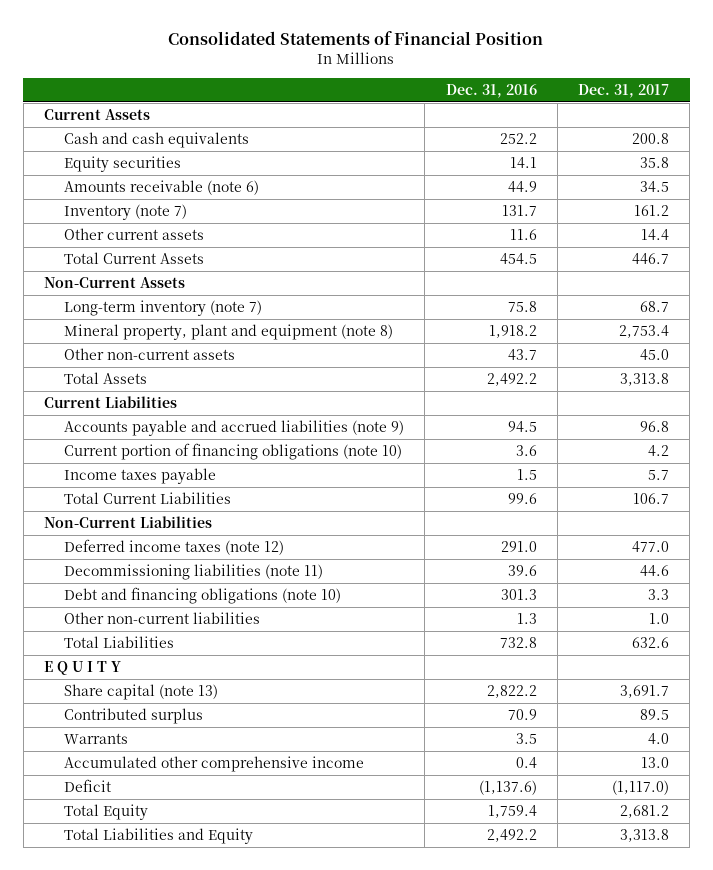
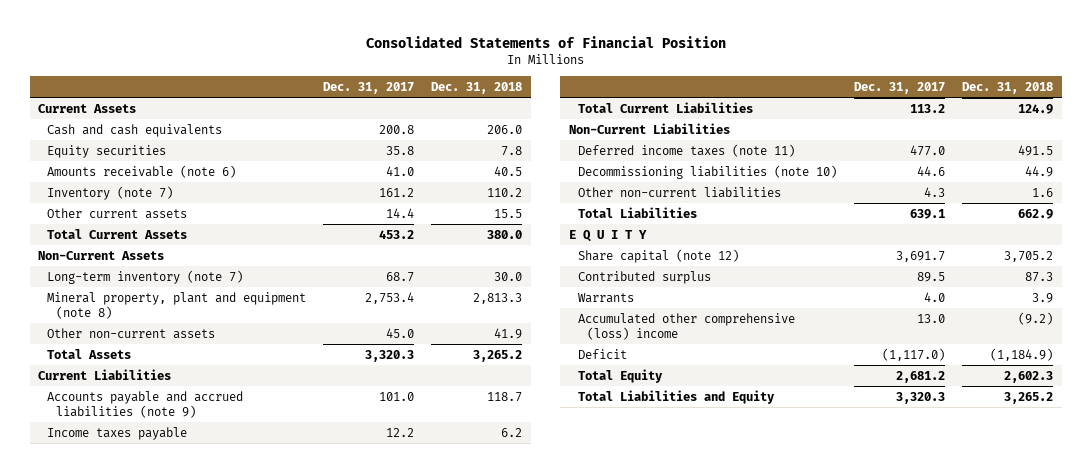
[445,83,537,98] Dec. 31, 2016 -> none
none -> [431,81,523,94] Dec. 31, 2018
[640,181,670,193] 34.5 -> [386,165,415,176] 41.0
[632,253,670,265] 446.7 -> [379,229,415,239] 453.2
[620,373,670,387] 3,313.8 -> [365,349,415,362] 3,320.3
[64,443,403,461] Current portion of financing obligations (note 10) -> none
[640,421,670,433] 96.8 -> [379,391,415,401] 101.0
[648,470,670,481] 5.7 -> [386,427,415,437] 12.2
[633,493,670,505] 106.7 -> [909,103,945,113] 113.2
[64,587,342,605] Debt and financing obligations (note 10) -> none
[64,539,285,556] Deferred income taxes (note 12) -> [577,143,795,157] Deferred income taxes (note 11)
[64,564,324,581] Decommissioning liabilities (note 11) -> [577,164,837,179] Decommissioning liabilities (note 10)
[649,613,670,625] 1.0 -> [923,186,945,197] 4.3
[632,637,670,649] 632.6 -> [909,208,945,219] 639.1
[64,684,219,701] Share capital (note 13) -> [577,248,739,263] Share capital (note 12)
[64,756,365,773] Accumulated other comprehensive income -> [577,312,795,340] Accumulated other comprehensive (loss) income
[620,829,670,843] 3,313.8 -> [895,391,945,404] 3,320.3

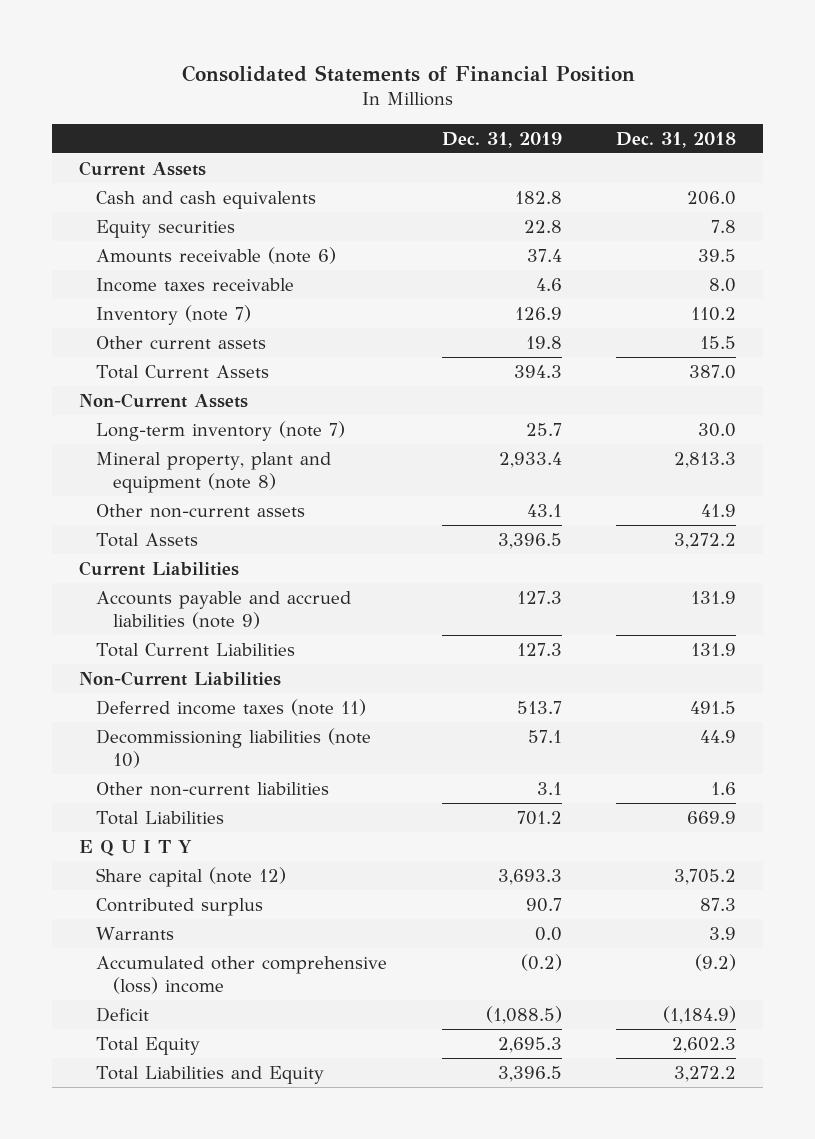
[323,81,415,94] Dec. 31, 2017 -> none
none -> [441,131,562,148] Dec. 31, 2019
[494,165,523,176] 40.5 -> [697,248,736,262] 39.5
none -> [96,277,295,292] Income taxes receivable
[487,229,523,239] 380.0 -> [688,364,736,379] 387.0
[473,349,523,362] 3,265.2 -> [673,532,736,549] 3,272.2
[46,426,187,440] Income taxes payable -> none
[487,391,523,402] 118.7 -> [690,590,736,604] 131.9
[1018,103,1054,114] 124.9 -> [690,642,736,656] 131.9
[1018,208,1054,219] 662.9 -> [686,810,736,824] 669.9
[1004,391,1054,404] 3,265.2 -> [673,1065,736,1082] 3,272.2

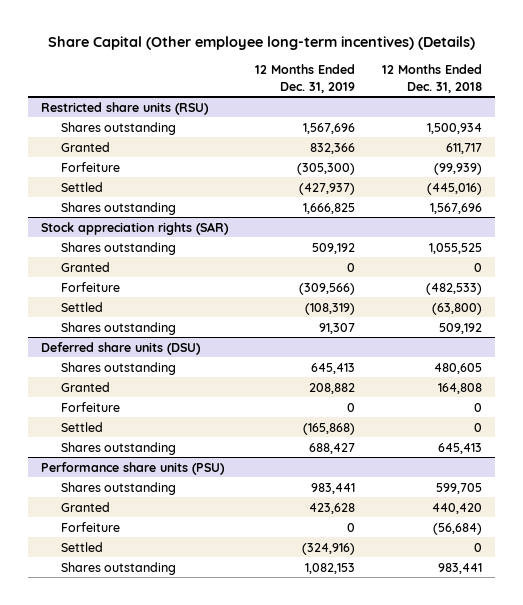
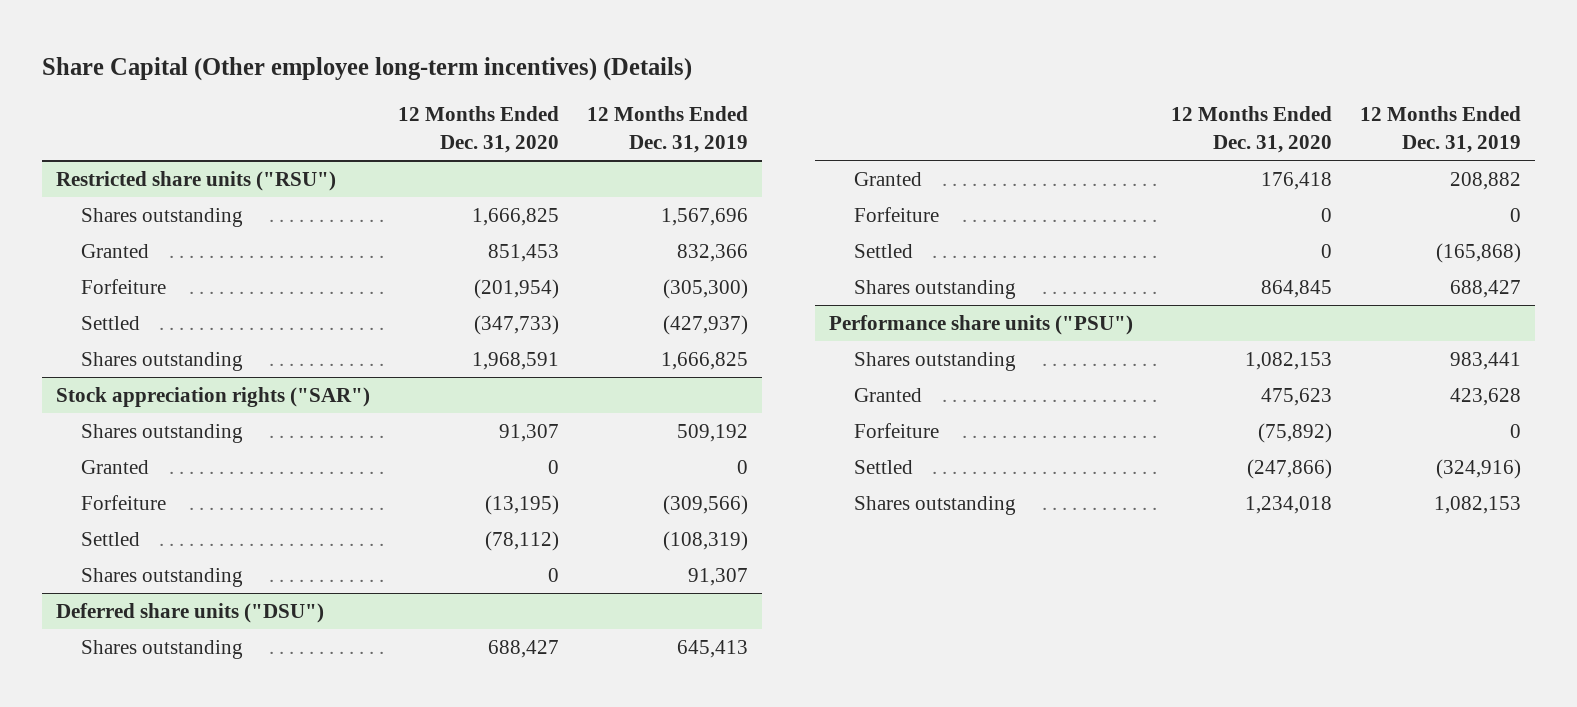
[381,64,482,93] 12 Months Ended Dec. 31, 2018 -> none
none -> [397,106,559,153] 12 Months Ended Dec. 31, 2020
[41,101,210,115] Restricted share units (RSU) -> [56,171,337,192] Restricted share units ("RSU")
[41,221,230,235] Stock appreciation rights (SAR) -> [56,387,371,408] Stock appreciation rights ("SAR")
[41,341,202,355] Deferred share units (DSU) -> [56,603,325,624] Deferred share units ("DSU")
[41,461,226,475] Performance share units (PSU) -> [828,315,1133,336] Performance share units ("PSU")

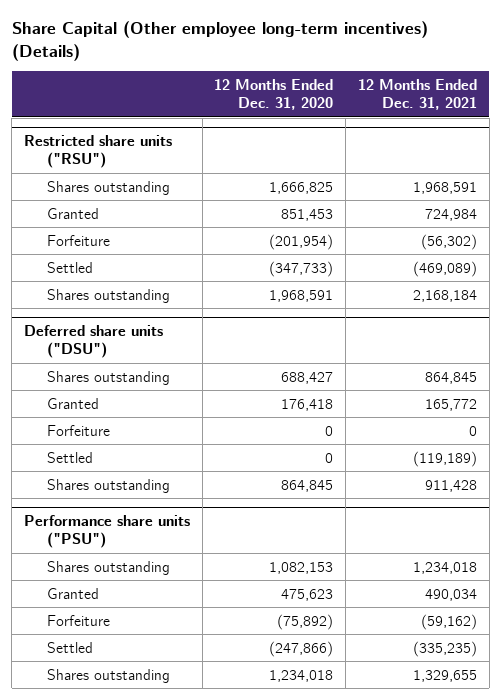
[586,106,748,153] 12 Months Ended Dec. 31, 2019 -> none
none -> [357,78,477,111] 12 Months Ended Dec. 31, 2021
[56,387,371,408] Stock appreciation rights ("SAR") -> none
[81,424,244,444] Shares outstanding -> none
[81,460,150,475] Granted -> none
[81,495,167,511] Forfeiture -> none
[81,532,141,547] Settled -> none
[81,568,244,588] Shares outstanding -> none

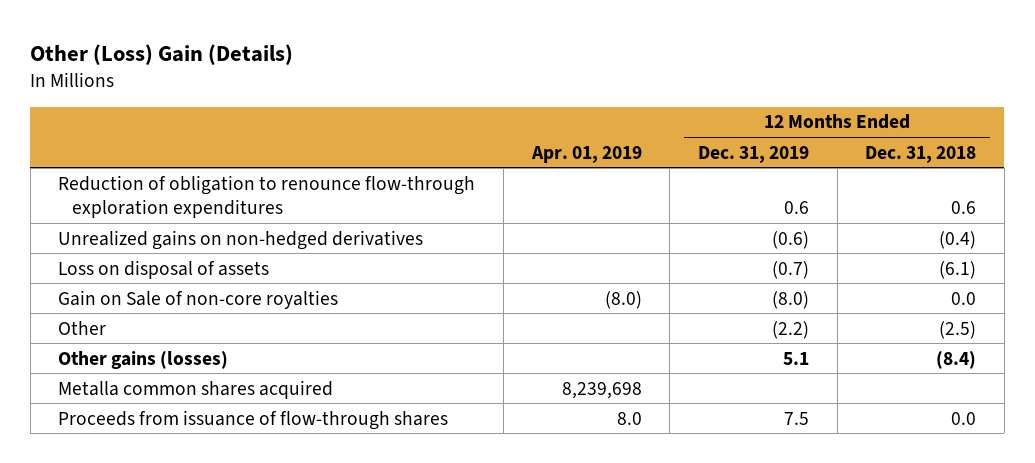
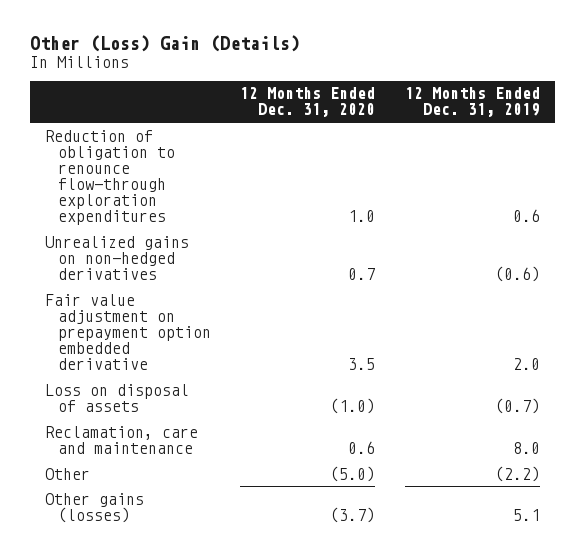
[530,145,642,163] Apr. 01, 2019 -> none
[865,145,977,163] Dec. 31, 2018 -> none
none -> [240,87,376,118] 12 Months Ended Dec. 31, 2020
none -> [45,293,211,371] Fair value adjustment on prepayment option embedded derivative
[58,289,339,309] Gain on Sale of non-core royalties -> none
none -> [45,425,199,454] Reclamation, care and maintenance
[58,379,334,399] Metalla common shares acquired -> none
[58,409,449,430] Proceeds from issuance of flow-through shares -> none

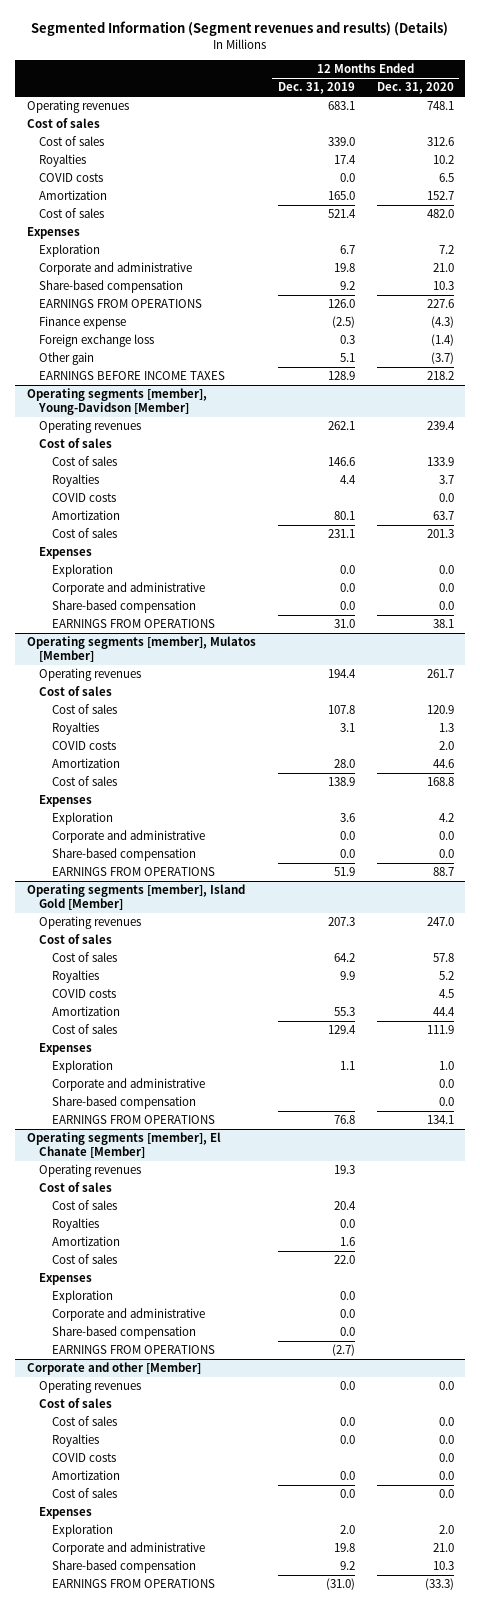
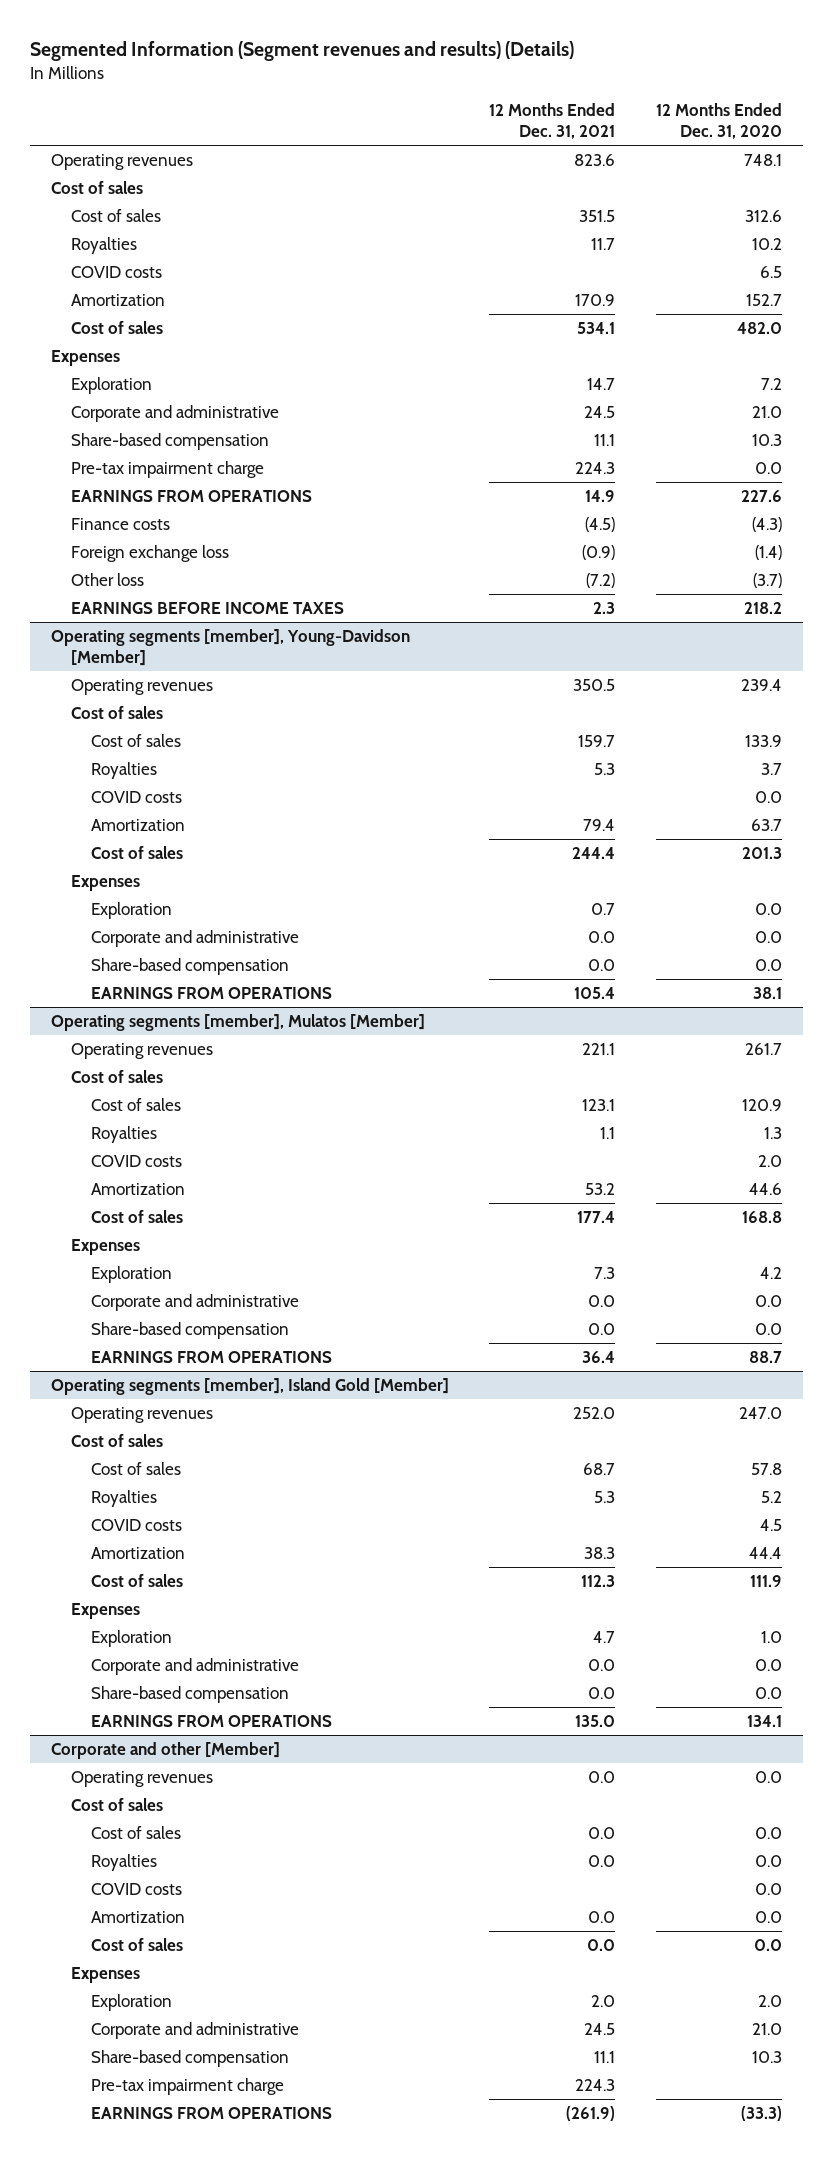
[277,82,355,95] Dec. 31, 2019 -> none
none -> [489,102,616,140] 12 Months Ended Dec. 31, 2021
none -> [70,460,264,478] Pre-tax impairment charge
[39,316,127,330] Finance expense -> [70,517,170,530] Finance costs
[39,352,95,366] Other gain -> [70,572,144,586] Other loss
[26,1132,221,1158] Operating segments [member], El Chanate [Member] -> none
[39,1164,142,1178] Operating revenues -> none
[39,1182,113,1193] Cost of sales -> none
[51,1200,117,1211] Cost of sales -> none
[51,1218,99,1232] Royalties -> none
[51,1236,120,1247] Amortization -> none
[51,1254,117,1265] Cost of sales -> none
[39,1273,93,1286] Expenses -> none
[51,1290,113,1304] Exploration -> none
[51,1308,205,1322] Corporate and administrative -> none
[51,1326,196,1340] Share-based compensation -> none
[51,1345,215,1355] EARNINGS FROM OPERATIONS -> none
none -> [91,2077,285,2095] Pre-tax impairment charge

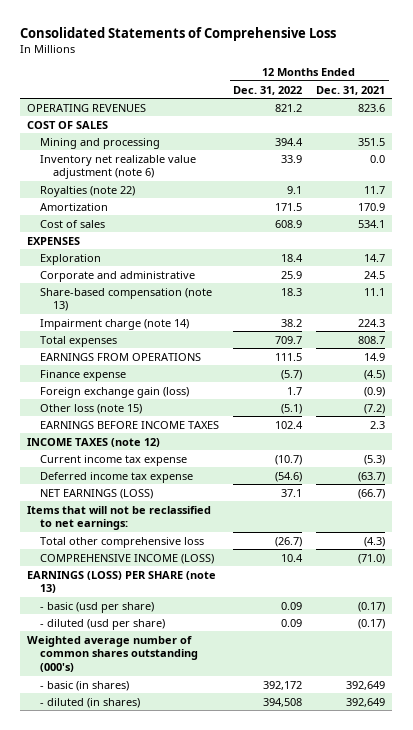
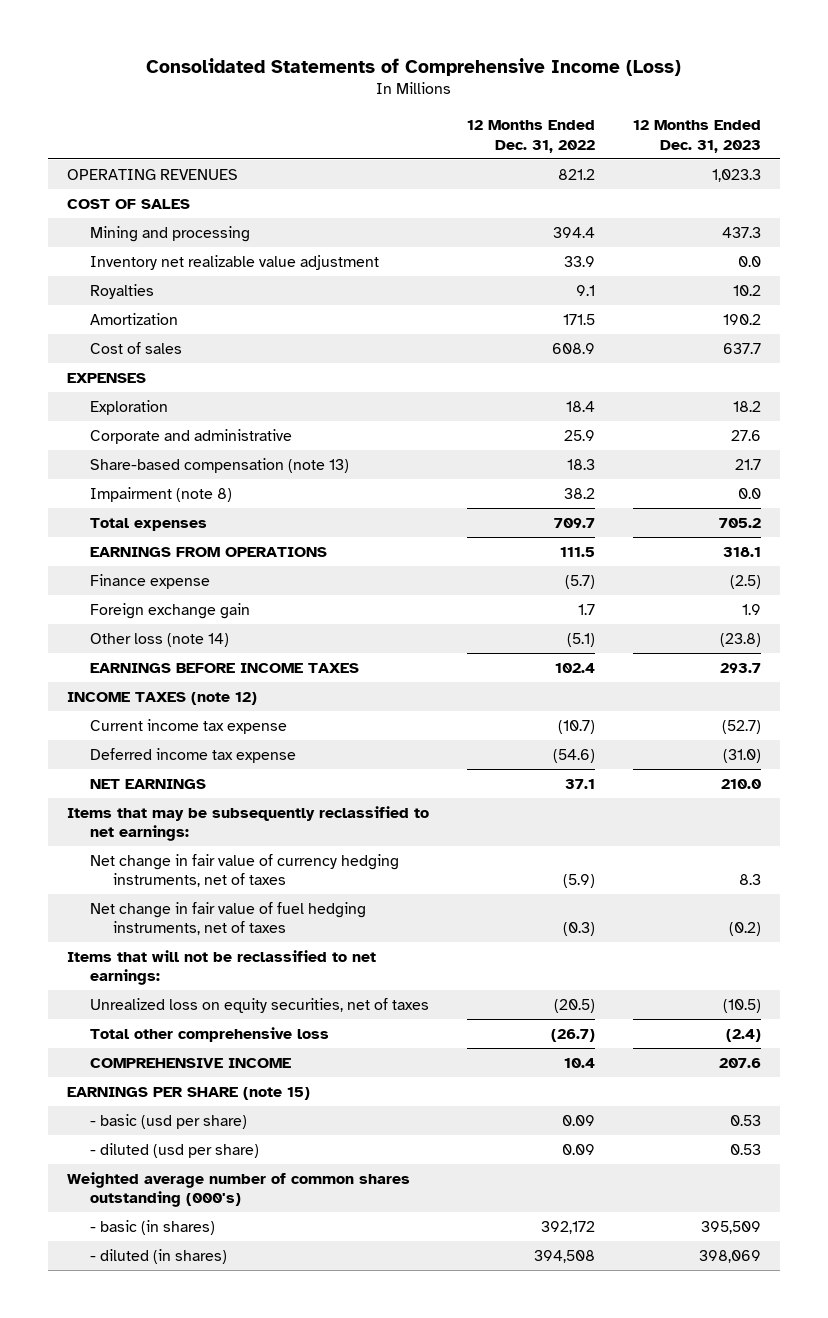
[20,26,337,41] Consolidated Statements of Comprehensive Loss -> [146,57,682,76] Consolidated Statements of Comprehensive Income (Loss)
[316,85,386,95] Dec. 31, 2021 -> none
none -> [633,120,762,153] 12 Months Ended Dec. 31, 2023
[40,154,197,180] Inventory net realizable value adjustment (note 6) -> [89,254,379,270] Inventory net realizable value adjustment
[40,185,136,197] Royalties (note 22) -> [89,283,154,299] Royalties
[40,318,190,330] Impairment charge (note 14) -> [89,486,232,502] Impairment (note 8)
[40,386,190,398] Foreign exchange gain (loss) -> [89,602,250,619] Foreign exchange gain
[40,403,143,414] Other loss (note 15) -> [89,632,229,647] Other loss (note 14)
[40,488,154,499] NET EARNINGS (LOSS) -> [89,778,206,789] NET EARNINGS
none -> [67,805,430,842] Items that may be subsequently reclassified to net earnings:
none -> [89,853,399,888] Net change in fair value of currency hedging instruments, net of taxes
none -> [89,901,366,936] Net change in fair value of fuel hedging instruments, net of taxes
none -> [89,997,429,1013] Unrealized loss on equity securities, net of taxes
[40,553,215,564] COMPREHENSIVE INCOME (LOSS) -> [89,1057,291,1068] COMPREHENSIVE INCOME
[27,570,217,594] EARNINGS (LOSS) PER SHARE (note 13) -> [67,1086,311,1100] EARNINGS PER SHARE (note 15)

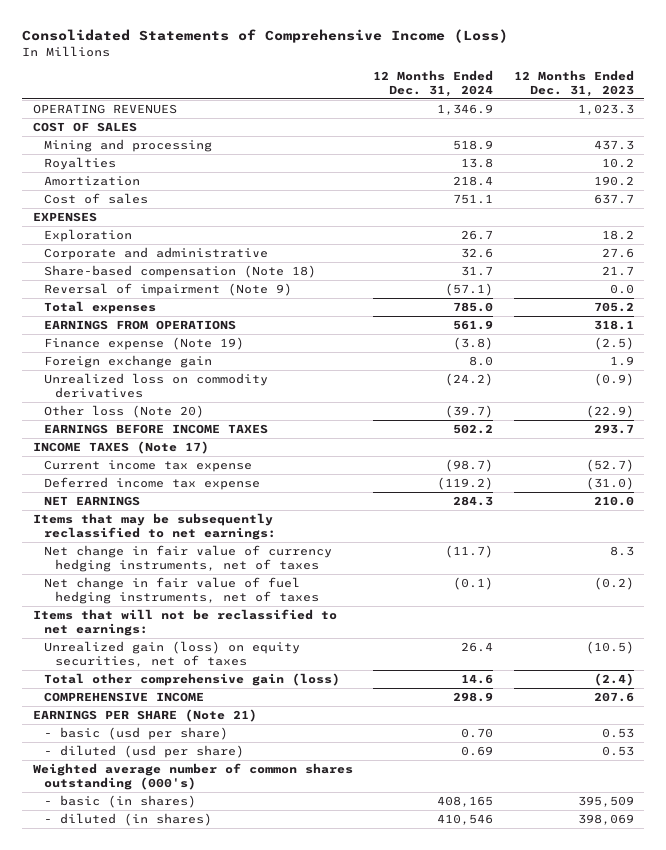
[467,120,596,153] 12 Months Ended Dec. 31, 2022 -> none
none -> [373,69,494,98] 12 Months Ended Dec. 31, 2024
[89,254,379,270] Inventory net realizable value adjustment -> none
[89,457,349,473] Share-based compensation (note 13) -> [43,264,316,278] Share-based compensation (Note 18)
[89,486,232,502] Impairment (note 8) -> [43,282,292,296] Reversal of impairment (Note 9)
[89,573,210,589] Finance expense -> [43,336,244,350] Finance expense (Note 19)
none -> [43,372,268,398] Unrealized loss on commodity derivatives
[89,632,229,647] Other loss (note 14) -> [43,404,204,418] Other loss (Note 20)
[720,632,762,647] (23.8) -> [585,404,634,418] (22.9)
[67,691,258,705] INCOME TAXES (note 12) -> [32,440,209,454] INCOME TAXES (Note 17)
[89,997,429,1013] Unrealized loss on equity securities, net of taxes -> [43,640,300,667] Unrealized gain (loss) on equity securities, net of taxes
[89,1026,329,1042] Total other comprehensive loss -> [43,672,340,686] Total other comprehensive gain (loss)
[67,1086,311,1100] EARNINGS PER SHARE (note 15) -> [32,708,257,722] EARNINGS PER SHARE (Note 21)

